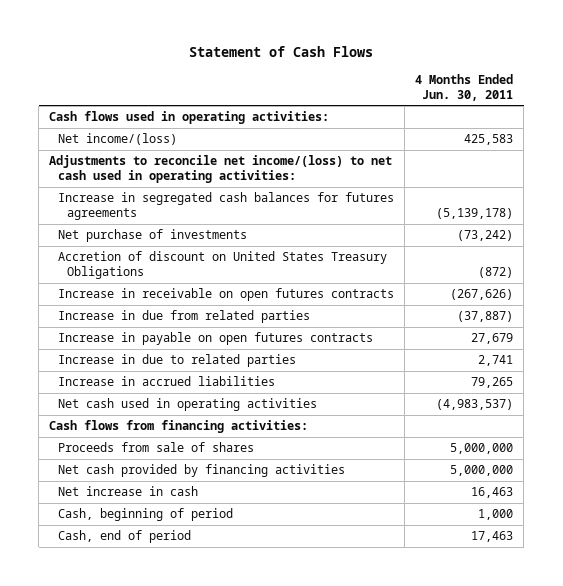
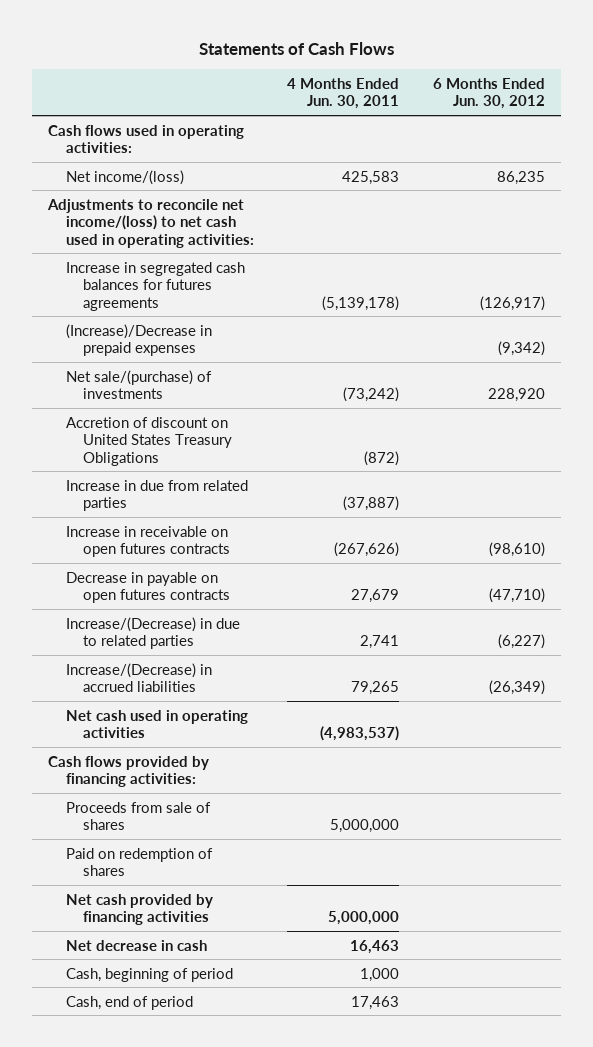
[189,45,374,57] Statement of Cash Flows -> [198,41,394,55] Statements of Cash Flows
none -> [432,77,545,110] 6 Months Ended Jun. 30, 2012
none -> [65,323,212,357] (Increase)/Decrease in prepaid expenses
[58,229,248,243] Net purchase of investments -> [65,369,212,400] Net sale/(purchase) of investments
[58,288,395,302] Increase in receivable on open futures contracts -> [65,525,231,558] Increase in receivable on open futures contracts
[58,332,374,346] Increase in payable on open futures contracts -> [65,571,231,604] Decrease in payable on open futures contracts
[58,354,297,368] Increase in due to related parties -> [65,616,240,650] Increase/(Decrease) in due to related parties
[58,376,276,387] Increase in accrued liabilities -> [65,662,212,693] Increase/(Decrease) in accrued liabilities
[49,420,309,434] Cash flows from financing activities: -> [48,755,210,788] Cash flows provided by financing activities:
none -> [65,847,213,877] Paid on redemption of shares
[58,486,199,497] Net increase in cash -> [65,939,207,951] Net decrease in cash

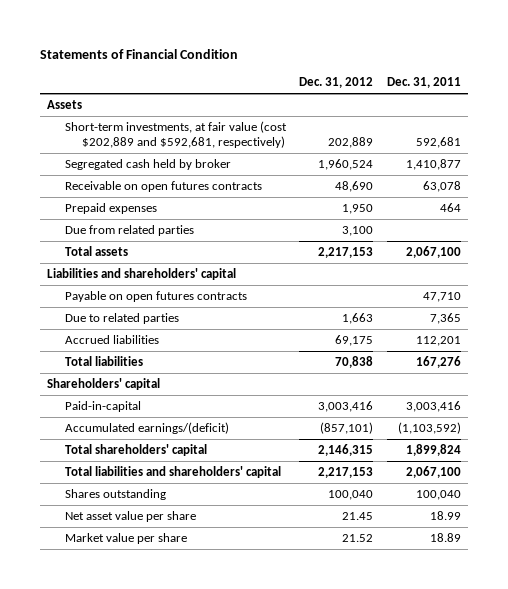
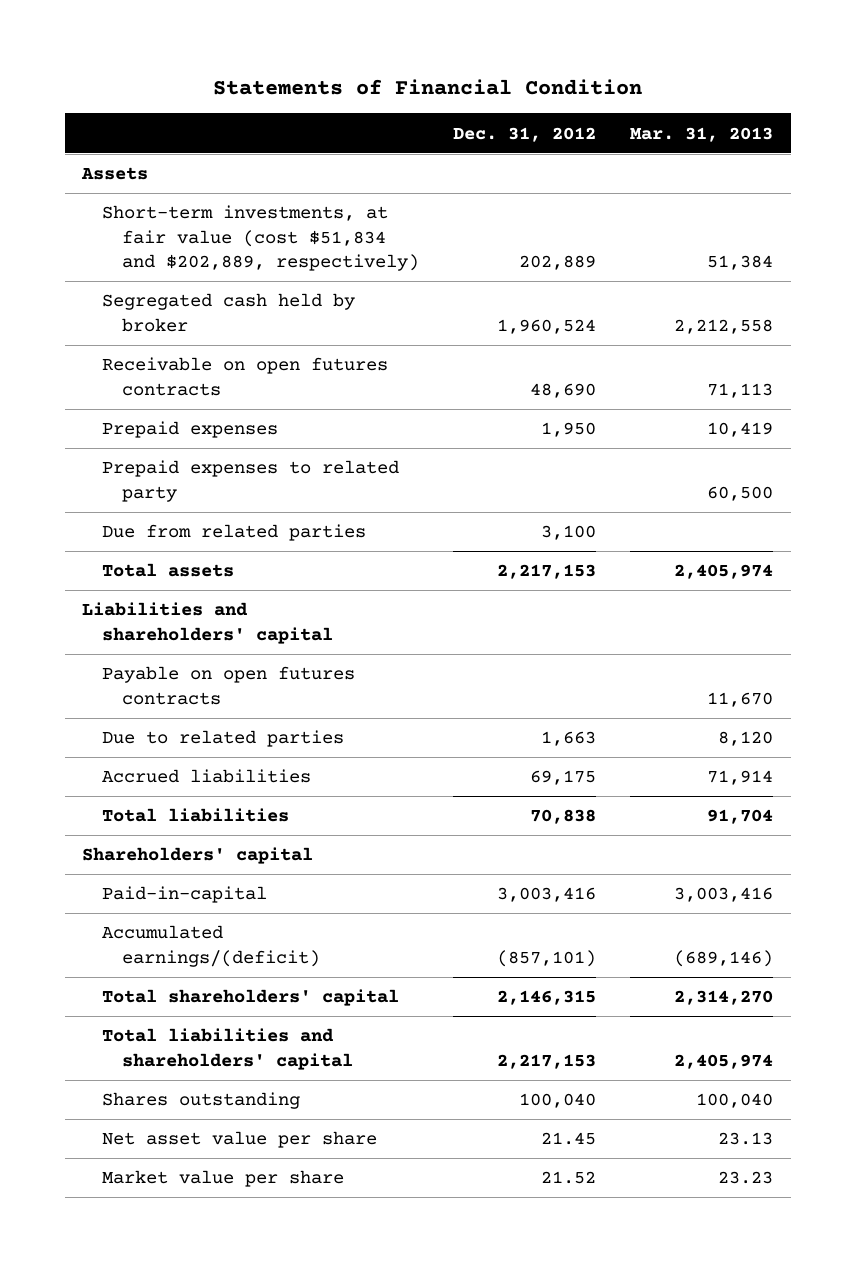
[386,77,461,89] Dec. 31, 2011 -> none
none -> [630,126,774,142] Mar. 31, 2013
[64,120,287,149] Short-term investments, at fair value (cost $202,889 and $592,681, respectively) -> [101,205,419,271] Short-term investments, at fair value (cost $51,834 and $202,889, respectively)
none -> [101,460,399,502] Prepaid expenses to related party

